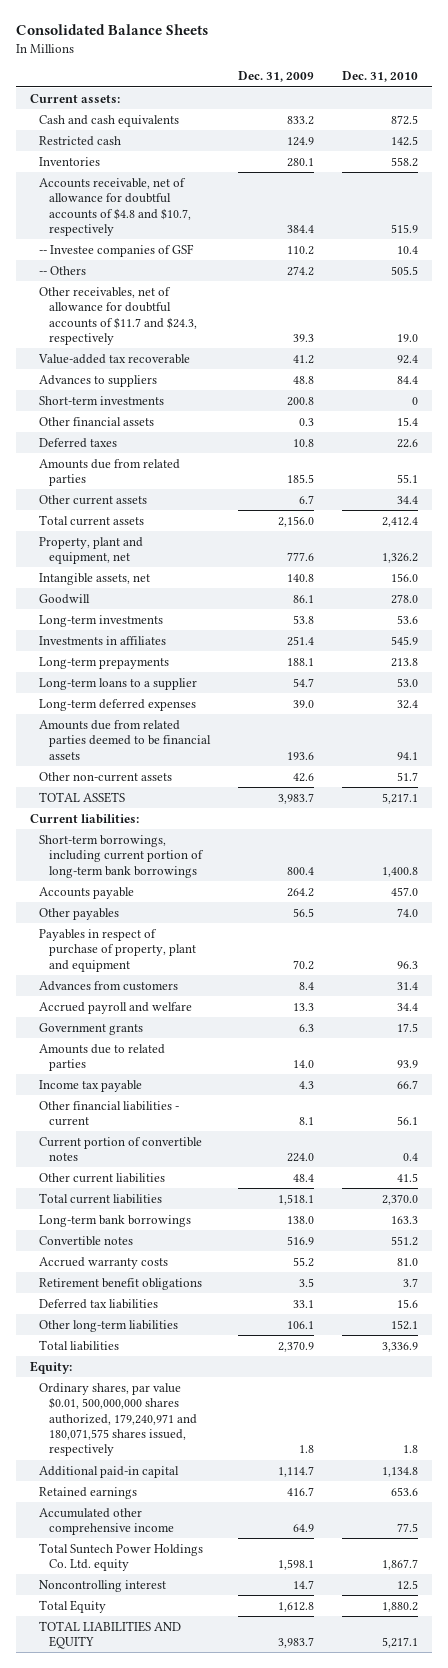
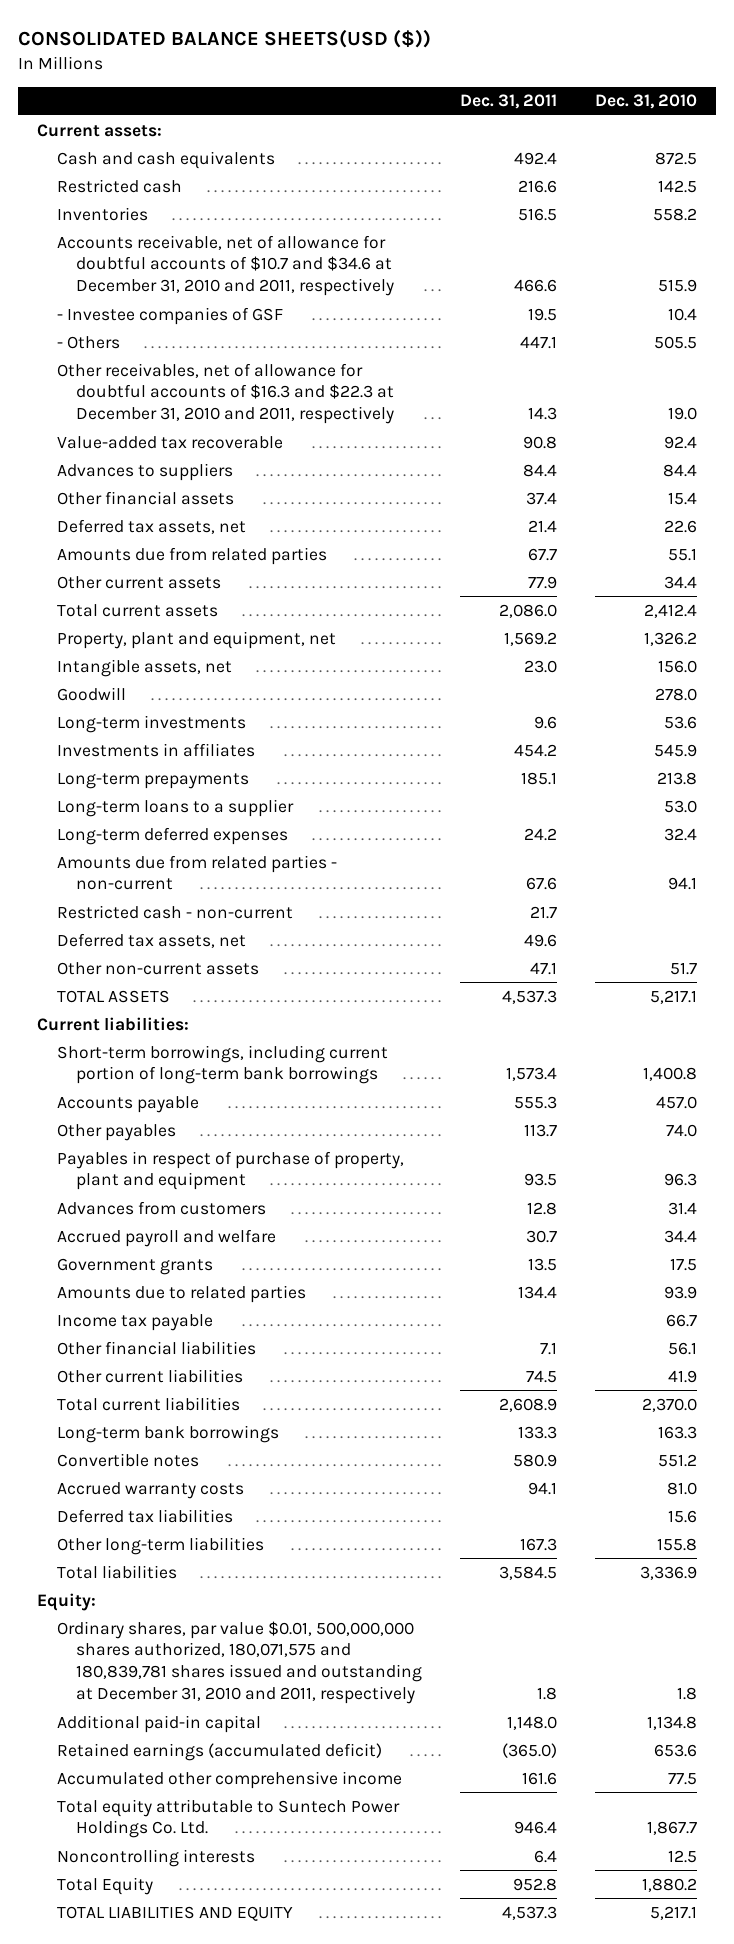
[15,24,208,36] Consolidated Balance Sheets -> [18,29,432,49] CONSOLIDATED BALANCE SHEETS(USD ($))
[237,71,314,83] Dec. 31, 2009 -> none
none -> [460,94,558,110] Dec. 31, 2011
[39,177,191,237] Accounts receivable, net of allowance for doubtful accounts of $4.8 and $10.7, respectively -> [56,234,395,297] Accounts receivable, net of allowance for doubtful accounts of $10.7 and $34.6 at December 31, 2010 and 2011, respectively
[39,243,195,257] -- Investee companies of GSF -> [56,306,283,325] - Investee companies of GSF
[39,265,87,275] -- Others -> [56,335,120,349] - Others
[39,286,197,346] Other receivables, net of allowance for doubtful accounts of $11.7 and $24.3, respectively -> [56,362,395,425] Other receivables, net of allowance for doubtful accounts of $16.3 and $22.3 at December 31, 2010 and 2011, respectively
[39,395,165,405] Short-term investments -> none
[39,437,118,448] Deferred taxes -> [56,518,246,534] Deferred tax assets, net
[39,719,211,760] Amounts due from related parties deemed to be financial assets -> [56,854,337,891] Amounts due from related parties - non-current
none -> [56,904,293,919] Restricted cash - non-current
none -> [56,932,246,948] Deferred tax assets, net
[39,1136,203,1162] Current portion of convertible notes -> none
[39,1100,180,1127] Other financial liabilities - current -> [56,1340,256,1355] Other financial liabilities
[397,1172,419,1182] 41.5 -> [667,1369,697,1383] 41.9
[39,1277,203,1290] Retirement benefit obligations -> none
[391,1319,419,1330] 152.1 -> [656,1537,697,1551] 155.8
[39,1382,197,1457] Ordinary shares, par value $0.01, 500,000,000 shares authorized, 179,240,971 and 180,071,575 shares issued, respectively -> [56,1620,423,1705] Ordinary shares, par value $0.01, 500,000,000 shares authorized, 180,071,575 and 180,839,781 shares issued and outstanding at December 31, 2010 and 2011, respectively
[39,1486,138,1499] Retained earnings -> [56,1742,382,1761] Retained earnings (accumulated deficit)
[39,1542,204,1572] Total Suntech Power Holdings Co. Ltd. equity -> [56,1798,400,1839] Total equity attributable to Suntech Power Holdings Co. Ltd.
[39,1579,167,1592] Noncontrolling interest -> [56,1848,255,1867] Noncontrolling interests

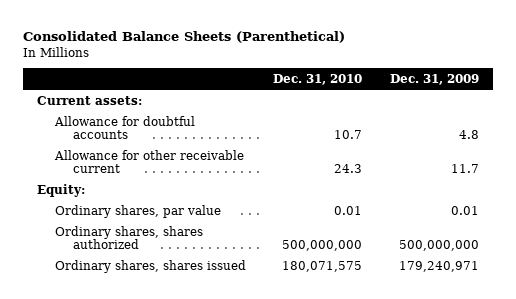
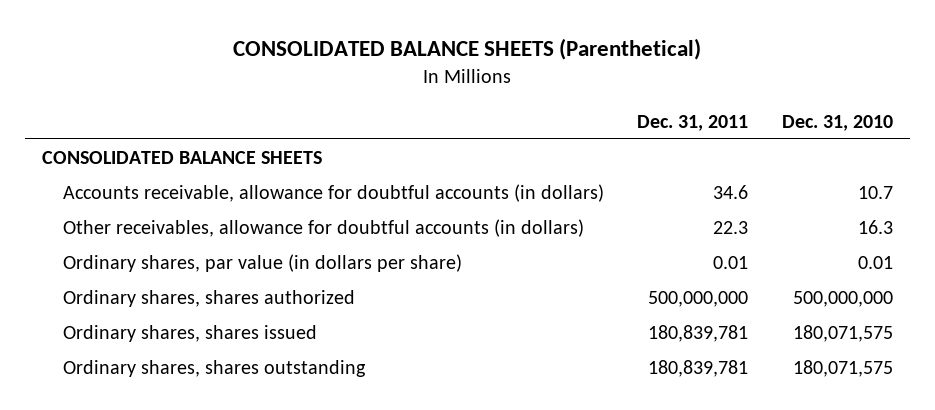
[23,31,346,44] Consolidated Balance Sheets (Parenthetical) -> [233,38,702,61] CONSOLIDATED BALANCE SHEETS (Parenthetical)
[389,73,479,85] Dec. 31, 2009 -> none
none -> [637,114,749,131] Dec. 31, 2011
[37,95,143,105] Current assets: -> none
[37,183,86,197] Equity: -> none
none -> [41,151,322,165] CONSOLIDATED BALANCE SHEETS
[53,115,195,140] Allowance for doubtful accounts -> [62,184,604,203] Accounts receivable, allowance for doubtful accounts (in dollars)
[53,149,244,174] Allowance for other receivable current -> [62,219,584,238] Other receivables, allowance for doubtful accounts (in dollars)
[334,164,363,174] 24.3 -> [857,220,893,235] 16.3
[54,204,221,218] Ordinary shares, par value -> [62,254,462,273] Ordinary shares, par value (in dollars per share)
none -> [62,360,366,378] Ordinary shares, shares outstanding

